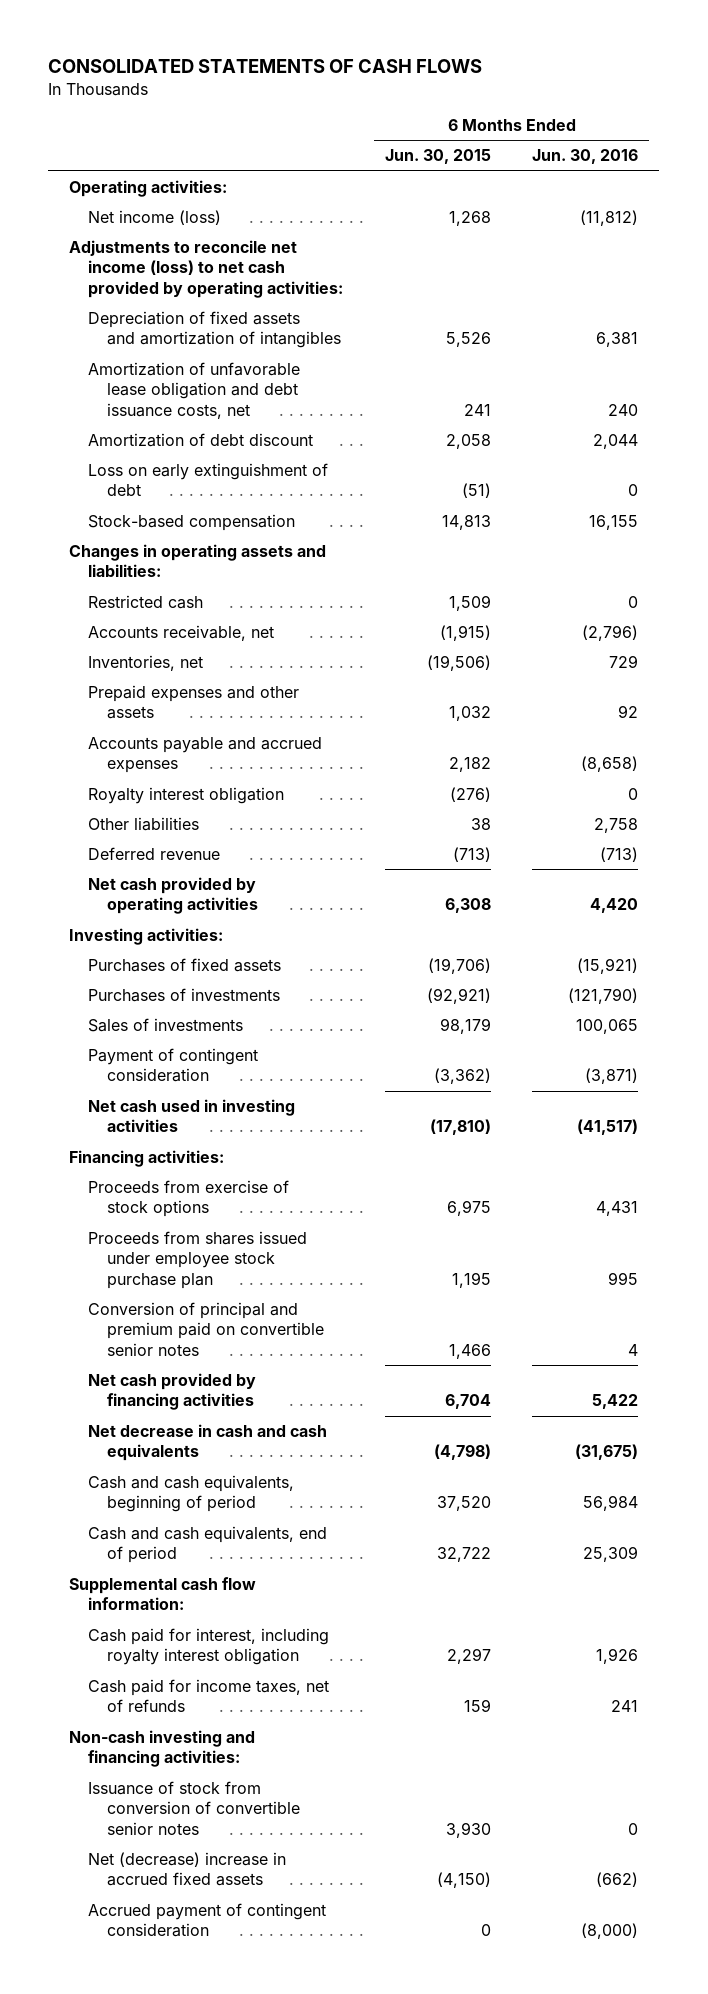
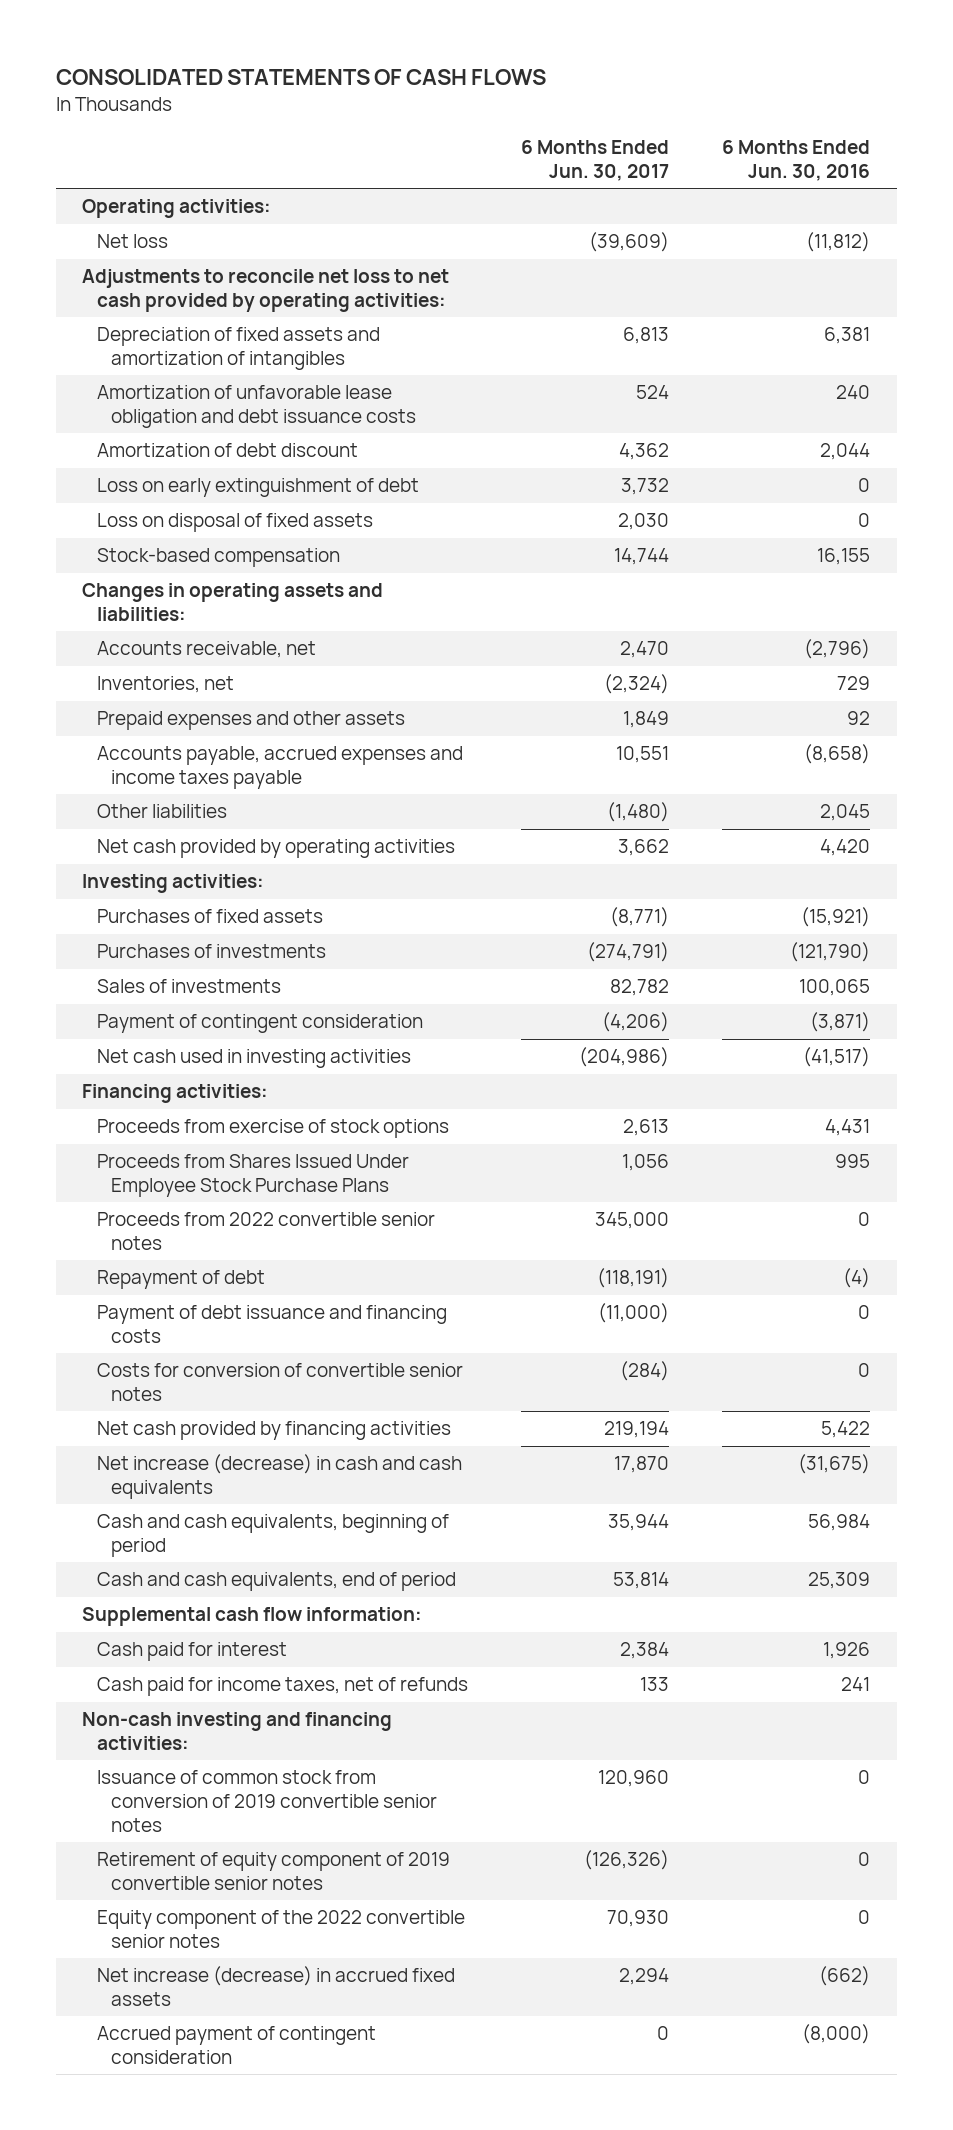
[384,149,491,165] Jun. 30, 2015 -> none
none -> [520,140,669,181] 6 Months Ended Jun. 30, 2017
[87,209,221,225] Net income (loss) -> [96,234,168,249] Net loss
[69,239,343,299] Adjustments to reconcile net income (loss) to net cash provided by operating activities: -> [82,269,450,312] Adjustments to reconcile net loss to net cash provided by operating activities:
[87,361,300,420] Amortization of unfavorable lease obligation and debt issuance costs, net -> [96,385,417,428] Amortization of unfavorable lease obligation and debt issuance costs
none -> [96,513,373,533] Loss on disposal of fixed assets
[87,594,203,609] Restricted cash -> none
[87,786,284,804] Royalty interest obligation -> none
[87,846,220,860] Deferred revenue -> none
[87,736,322,774] Accounts payable and accrued expenses -> [96,746,463,789] Accounts payable, accrued expenses and income taxes payable
[594,817,639,833] 2,758 -> [820,804,871,822] 2,045
[87,1230,307,1290] Proceeds from shares issued under employee stock purchase plan -> [96,1154,409,1197] Proceeds from Shares Issued Under Employee Stock Purchase Plans
none -> [96,1212,435,1250] Proceeds from 2022 convertible senior notes
none -> [96,1270,265,1290] Repayment of debt
none -> [96,1305,447,1343] Payment of debt issuance and financing costs
[87,1301,324,1357] Conversion of principal and premium paid on convertible senior notes -> [96,1363,463,1401] Costs for conversion of convertible senior notes
[628,1344,639,1357] 4 -> [858,1363,871,1378] 0
[87,1423,327,1462] Net decrease in cash and cash equivalents -> [96,1454,462,1499] Net increase (decrease) in cash and cash equivalents
[87,1627,329,1666] Cash paid for interest, including royalty interest obligation -> [96,1642,287,1662] Cash paid for interest
[87,1780,300,1836] Issuance of stock from conversion of convertible senior notes -> [96,1770,438,1832] Issuance of common stock from conversion of 2019 convertible senior notes
none -> [96,1852,450,1890] Retirement of equity component of 2019 convertible senior notes
none -> [96,1910,465,1948] Equity component of the 2022 convertible senior notes
[87,1851,286,1887] Net (decrease) increase in accrued fixed assets -> [96,1966,455,2006] Net increase (decrease) in accrued fixed assets

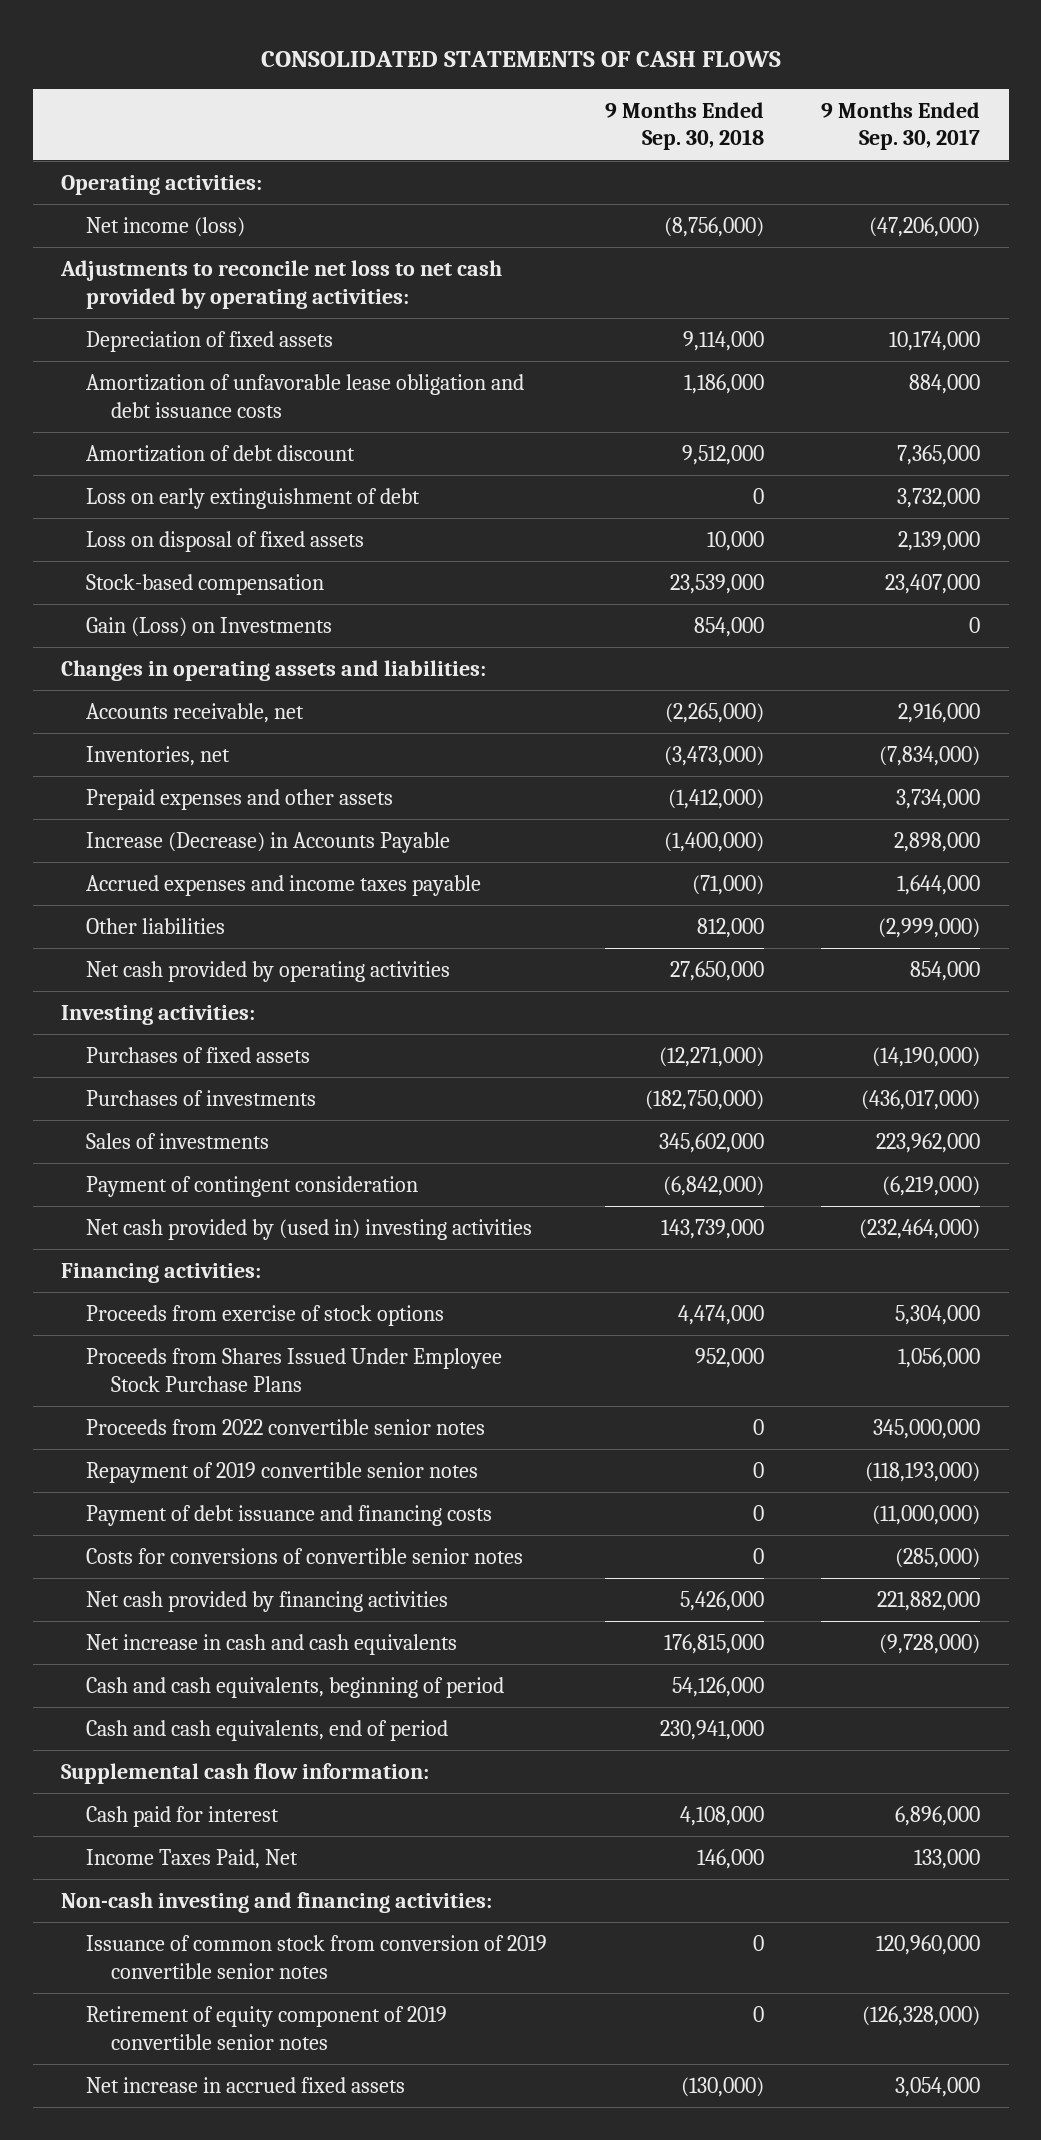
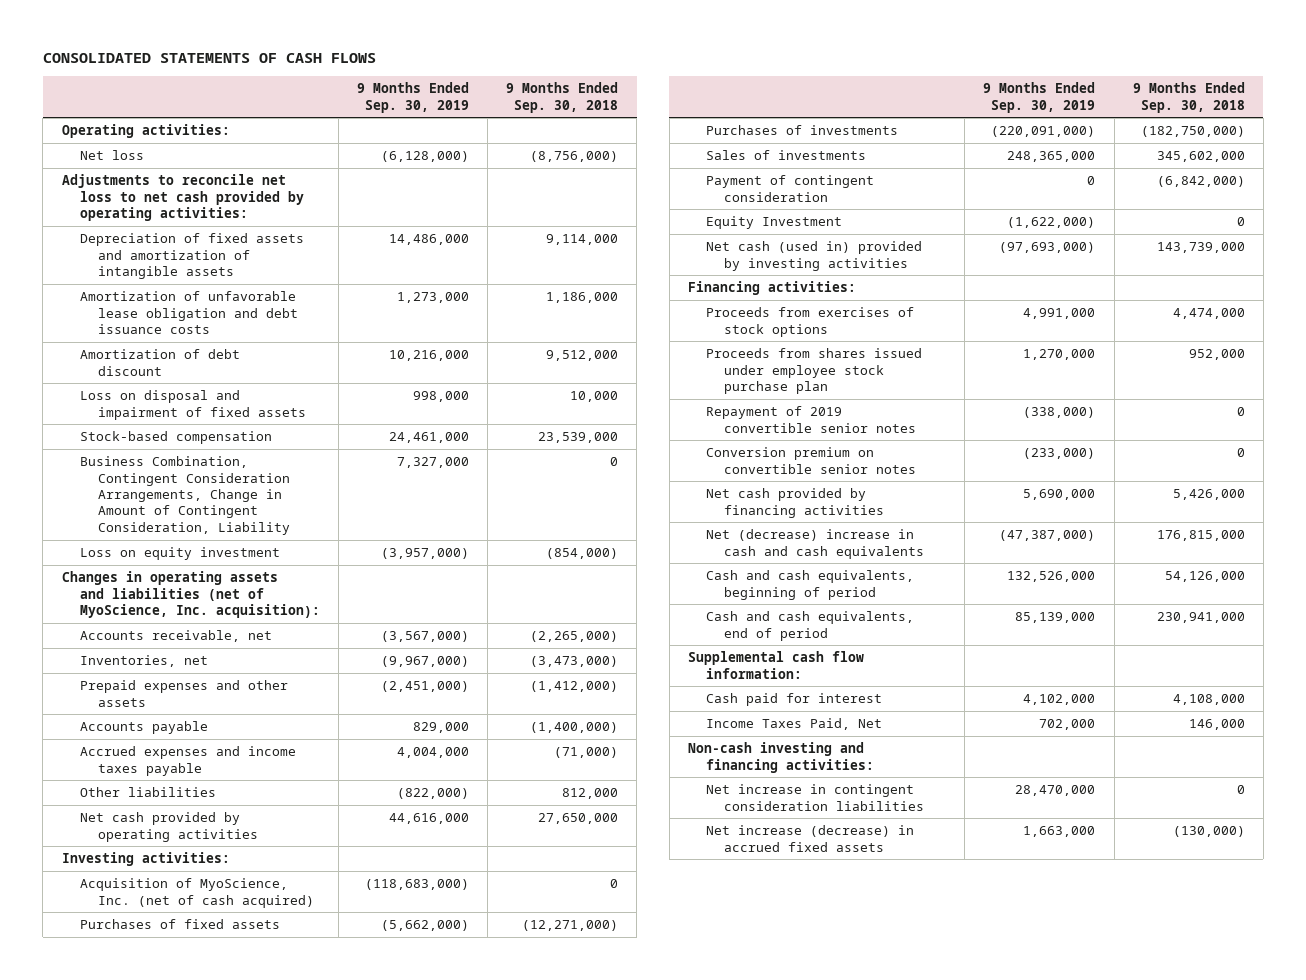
[820,101,980,151] 9 Months Ended Sep. 30, 2017 -> none
none -> [357,82,470,113] 9 Months Ended Sep. 30, 2019
[86,216,246,237] Net income (loss) -> [79,150,144,161] Net loss
[86,330,334,352] Depreciation of fixed assets -> [79,233,304,279] Depreciation of fixed assets and amortization of intangible assets
[86,487,421,509] Loss on early extinguishment of debt -> none
[86,530,365,552] Loss on disposal of fixed assets -> [79,390,306,420] Loss on disposal and impairment of fixed assets
none -> [79,456,290,535] Business Combination, Contingent Consideration Arrangements, Change in Amount of Contingent Consideration, Liability
[86,616,333,637] Gain (Loss) on Investments -> [79,547,280,561] Loss on equity investment
[693,616,764,637] 854,000 -> [546,548,619,560] (854,000)
[61,659,487,681] Changes in operating assets and liabilities: -> [61,571,320,618] Changes in operating assets and liabilities (net of MyoScience, Inc. acquisition):
[86,831,451,853] Increase (Decrease) in Accounts Payable -> [79,721,208,735] Accounts payable
none -> [79,878,314,908] Acquisition of MyoScience, Inc. (net of cash acquired)
none -> [706,216,843,230] Equity Investment
[86,1218,533,1240] Net cash provided by (used in) investing activities -> [706,241,923,271] Net cash (used in) provided by investing activities
[86,1418,486,1435] Proceeds from 2022 convertible senior notes -> none
[86,1304,445,1326] Proceeds from exercise of stock options -> [706,307,915,337] Proceeds from exercises of stock options
[86,1347,503,1392] Proceeds from Shares Issued Under Employee Stock Purchase Plans -> [706,348,923,394] Proceeds from shares issued under employee stock purchase plan
[86,1504,493,1526] Payment of debt issuance and financing costs -> none
[86,1547,524,1564] Costs for conversions of convertible senior notes -> [706,447,917,474] Conversion premium on convertible senior notes
[86,1633,458,1655] Net increase in cash and cash equivalents -> [706,529,925,559] Net (decrease) increase in cash and cash equivalents
[86,1934,548,1979] Issuance of common stock from conversion of 2019 convertible senior notes -> none
[86,2005,448,2050] Retirement of equity component of 2019 convertible senior notes -> none
none -> [706,784,925,811] Net increase in contingent consideration liabilities
[86,2076,406,2093] Net increase in accrued fixed assets -> [706,825,915,852] Net increase (decrease) in accrued fixed assets

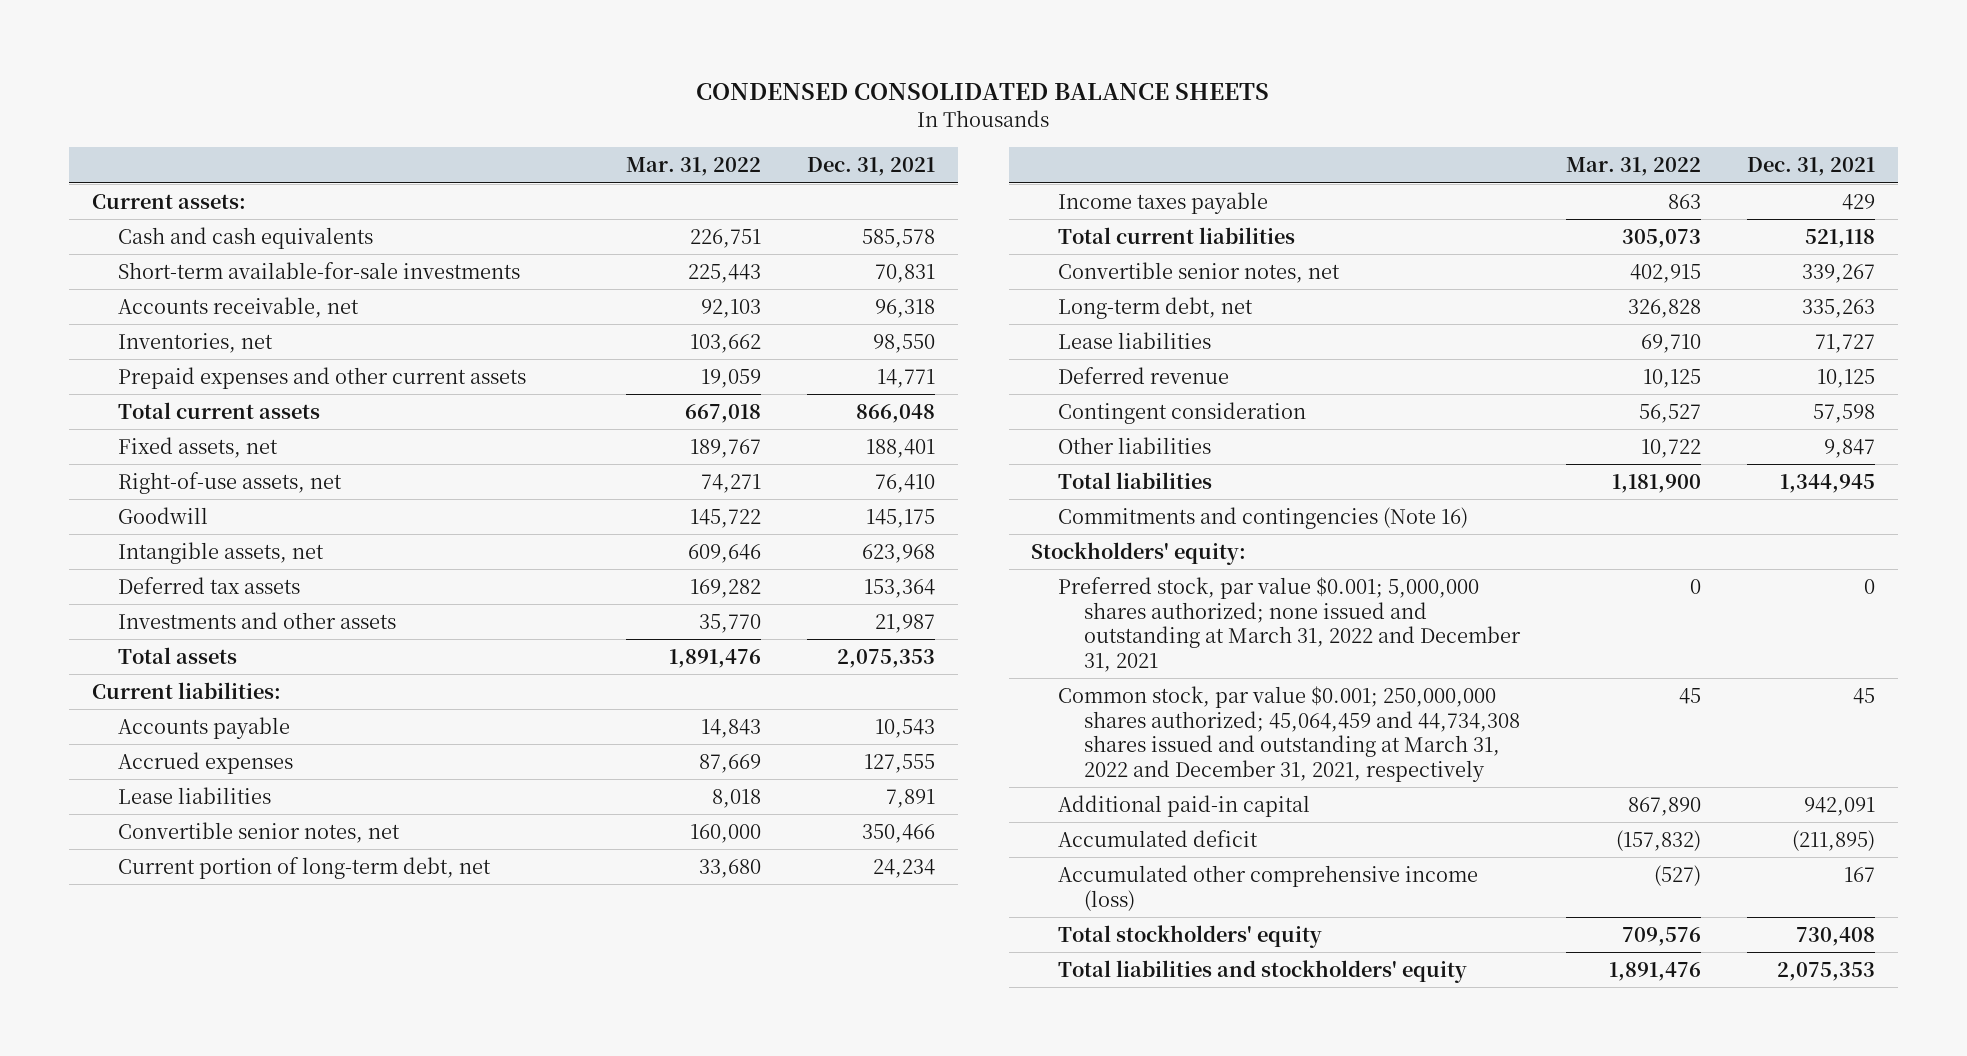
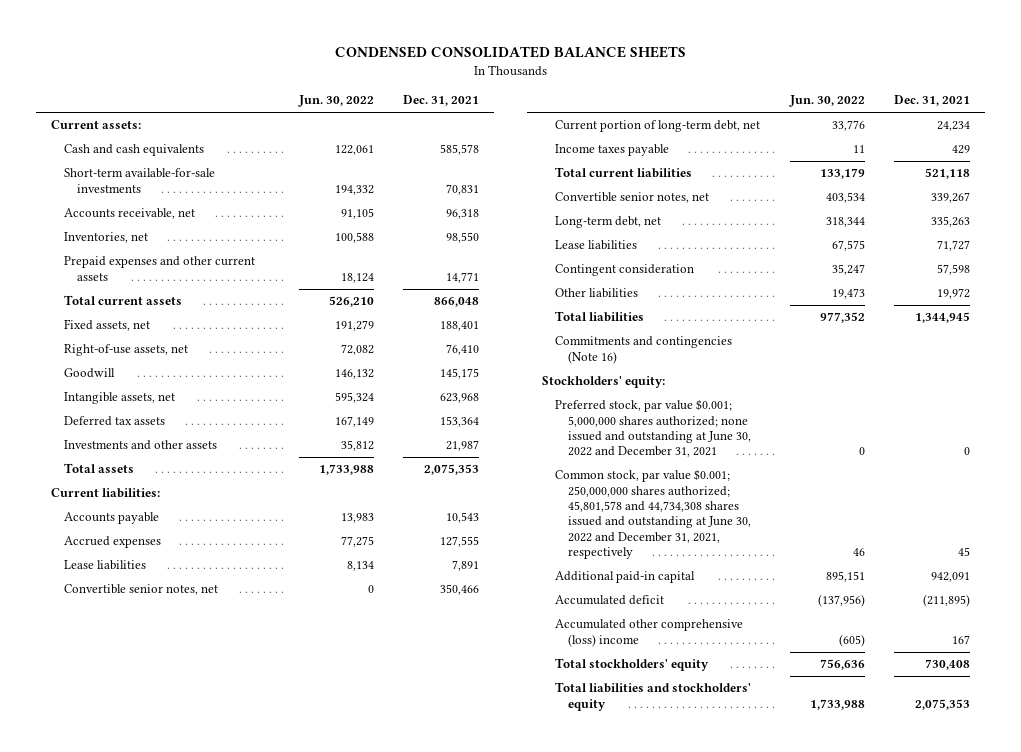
[626,157,762,177] Mar. 31, 2022 -> none
none -> [297,95,374,108] Jun. 30, 2022
[1057,366,1229,384] Deferred revenue -> none
[1823,438,1875,458] 9,847 -> [937,288,971,300] 19,972
[1057,576,1522,673] Preferred stock, par value $0.001; 5,000,000 shares authorized; none issued and outstanding at March 31, 2022 and December 31, 2021 -> [555,399,752,458] Preferred stock, par value $0.001; 5,000,000 shares authorized; none issued and outstanding at June 30, 2022 and December 31, 2021
[1057,685,1521,783] Common stock, par value $0.001; 250,000,000 shares authorized; 45,064,459 and 44,734,308 shares issued and outstanding at March 31, 2022 and December 31, 2021, respectively -> [555,469,752,560] Common stock, par value $0.001; 250,000,000 shares authorized; 45,801,578 and 44,734,308 shares issued and outstanding at June 30, 2022 and December 31, 2021, respectively
[1057,864,1478,911] Accumulated other comprehensive income (loss) -> [555,619,744,647] Accumulated other comprehensive (loss) income

